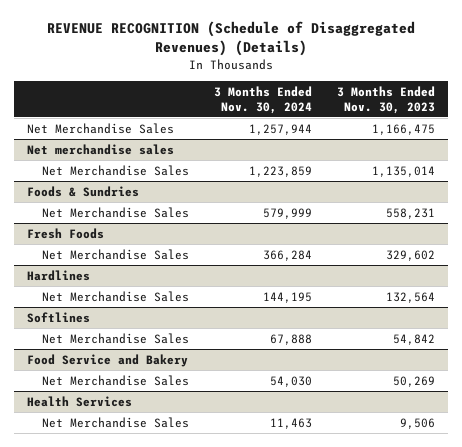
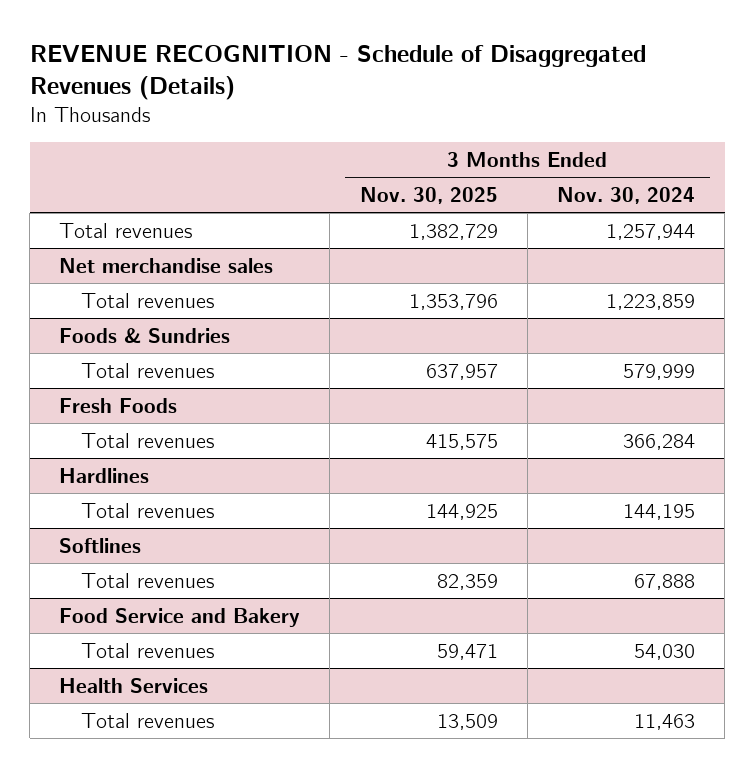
[47,21,416,57] REVENUE RECOGNITION (Schedule of Disaggregated Revenues) (Details) -> [29,44,646,100] REVENUE RECOGNITION - Schedule of Disaggregated Revenues (Details)
[337,85,436,114] 3 Months Ended Nov. 30, 2023 -> none
none -> [359,186,498,204] Nov. 30, 2025
[26,122,174,134] Net Merchandise Sales -> [59,222,193,238] Total revenues
[42,164,190,176] Net Merchandise Sales -> [80,292,214,308] Total revenues
[42,206,190,218] Net Merchandise Sales -> [80,362,214,378] Total revenues
[42,248,190,260] Net Merchandise Sales -> [80,432,214,448] Total revenues
[42,290,190,302] Net Merchandise Sales -> [80,502,214,518] Total revenues
[42,332,190,344] Net Merchandise Sales -> [80,572,214,588] Total revenues
[42,374,190,386] Net Merchandise Sales -> [80,642,214,658] Total revenues
[42,416,190,428] Net Merchandise Sales -> [80,712,214,728] Total revenues

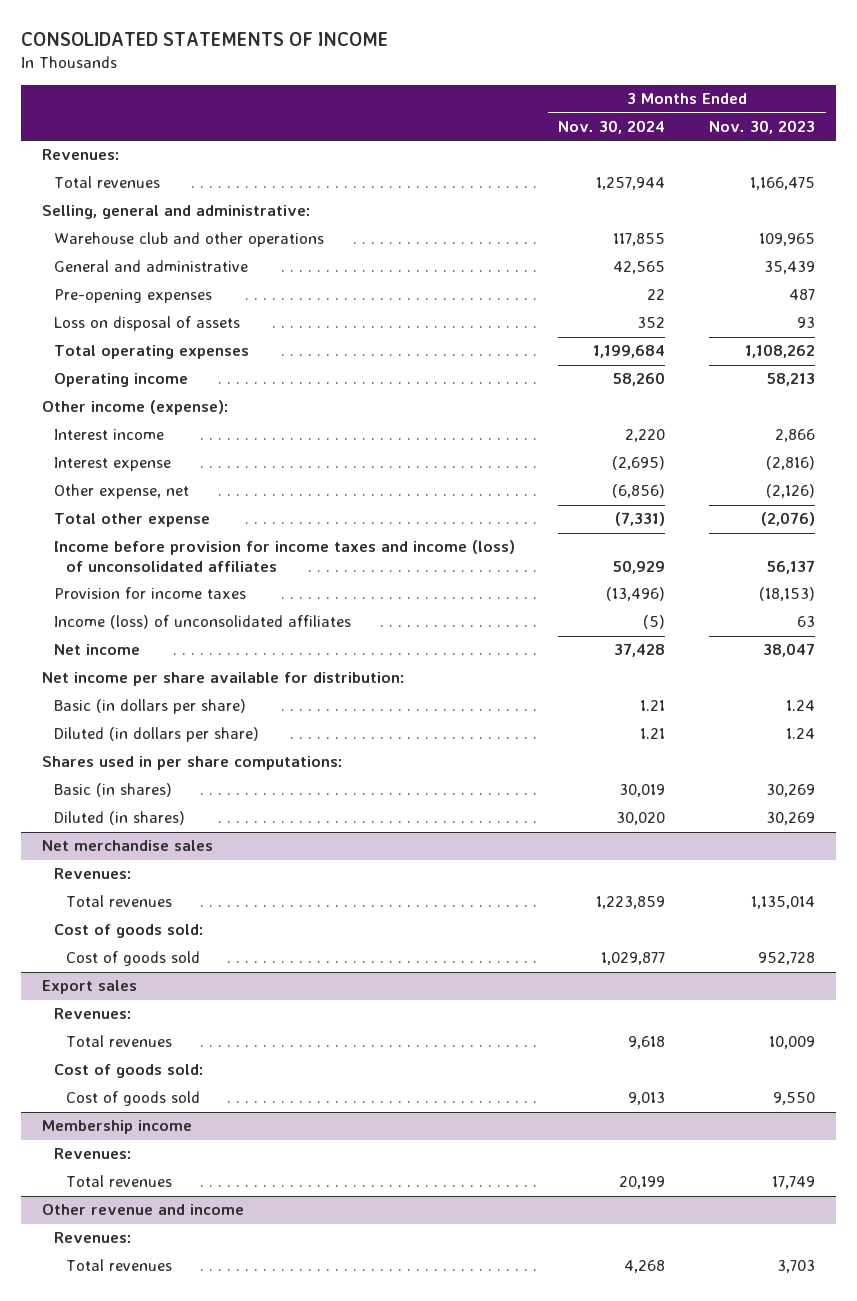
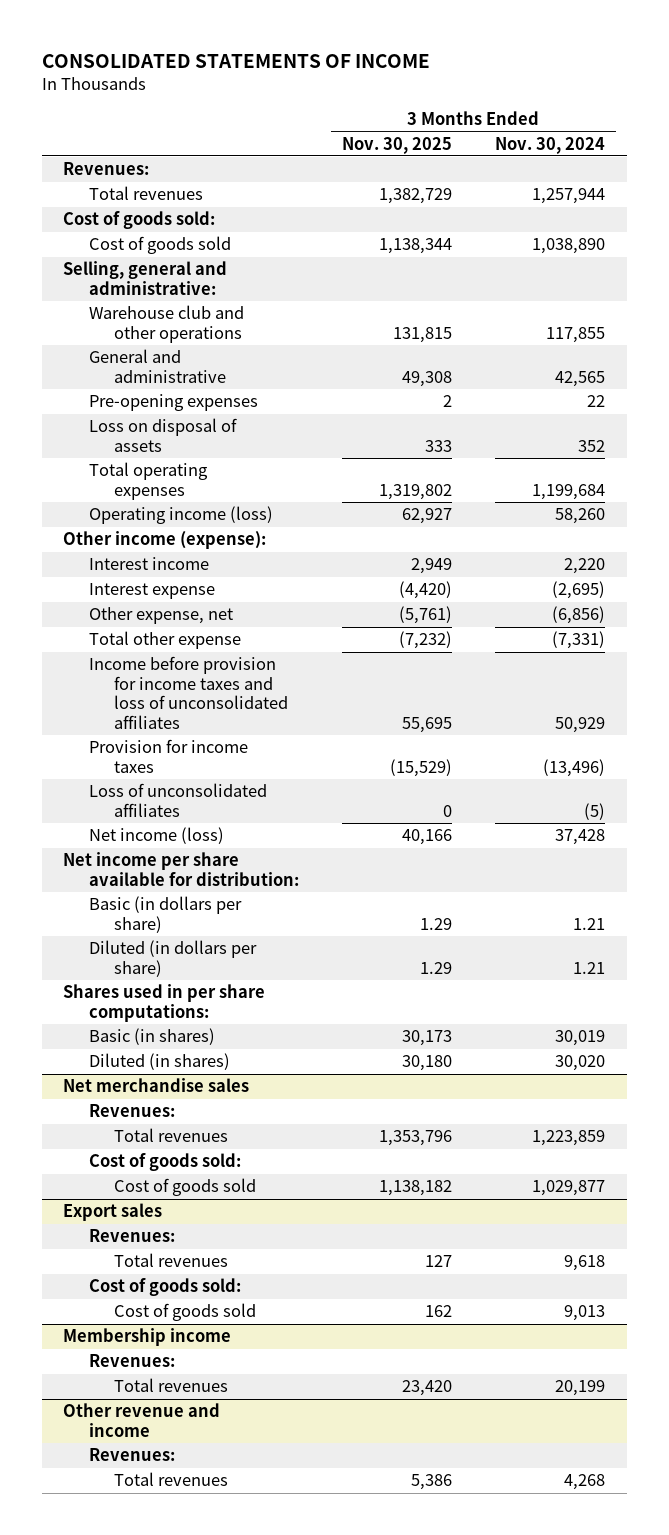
[708,119,815,134] Nov. 30, 2023 -> none
none -> [341,136,452,154] Nov. 30, 2025
none -> [63,211,216,230] Cost of goods sold:
none -> [88,236,231,255] Cost of goods sold
[54,373,189,388] Operating income -> [88,506,273,525] Operating income (loss)
[54,540,516,573] Income before provision for income taxes and income (loss) of unconsolidated affiliates -> [88,656,288,729] Income before provision for income taxes and loss of unconsolidated affiliates
[54,615,352,630] Income (loss) of unconsolidated affiliates -> [88,783,267,817] Loss of unconsolidated affiliates
[54,644,141,656] Net income -> [88,827,224,845] Net income (loss)

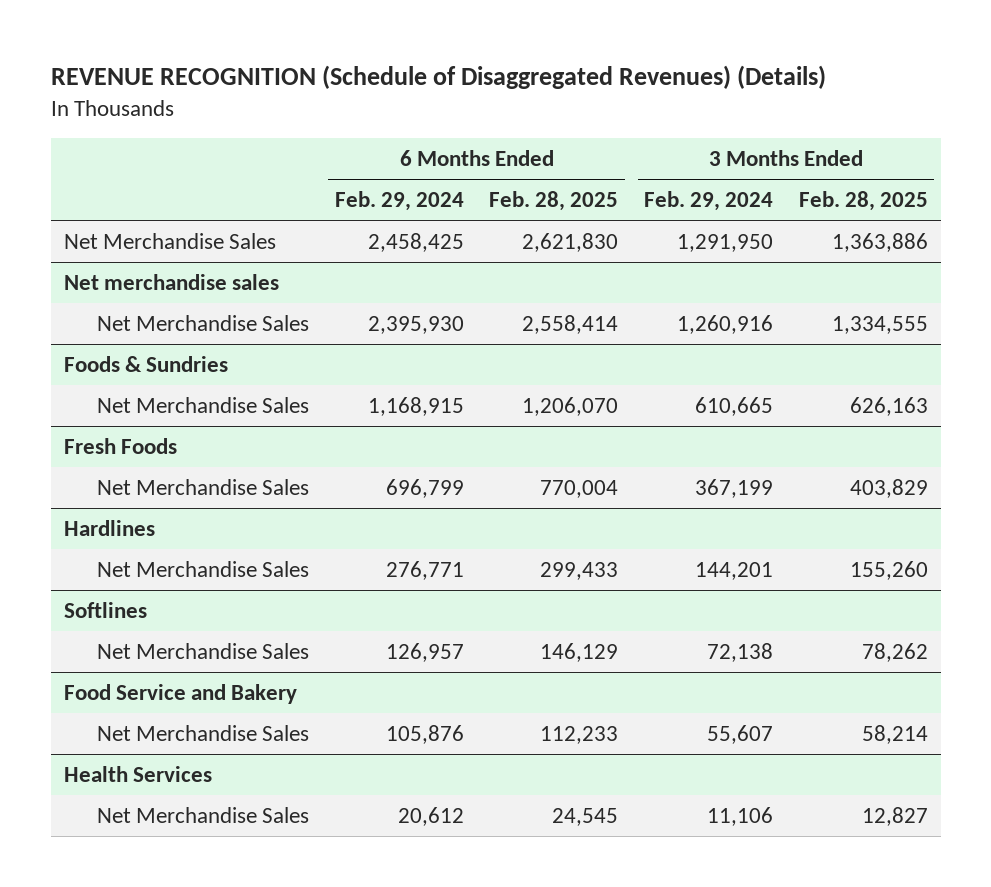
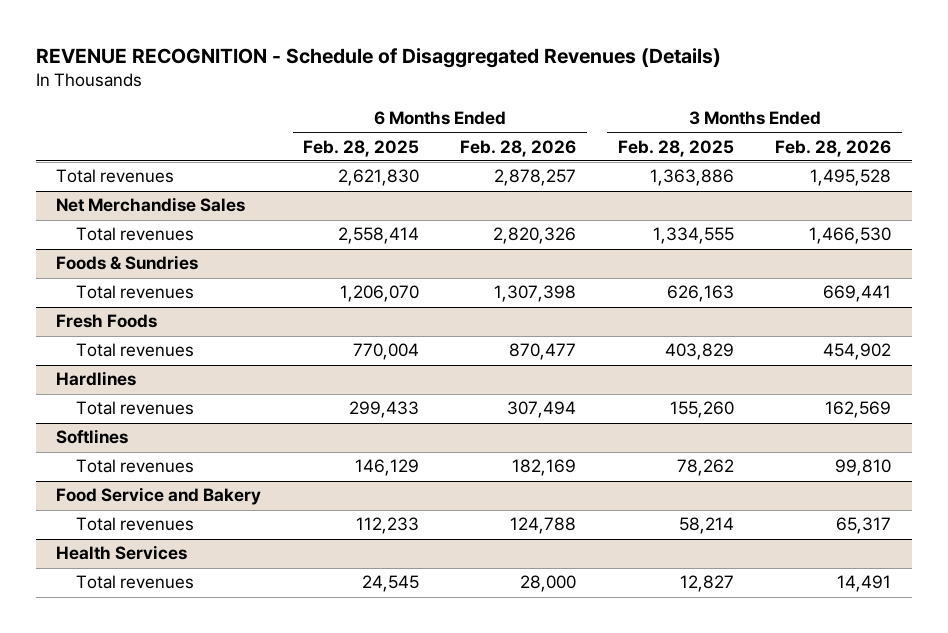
[50,65,826,90] REVENUE RECOGNITION (Schedule of Disaggregated Revenues) (Details) -> [35,47,721,68] REVENUE RECOGNITION - Schedule of Disaggregated Revenues (Details)
[334,190,464,211] Feb. 29, 2024 -> none
[644,190,774,211] Feb. 29, 2024 -> none
none -> [460,139,577,157] Feb. 28, 2026
none -> [775,139,892,157] Feb. 28, 2026
[63,232,276,249] Net Merchandise Sales -> [56,169,175,184] Total revenues
[63,273,279,290] Net merchandise sales -> [56,197,246,213] Net Merchandise Sales
[97,314,310,331] Net Merchandise Sales -> [75,227,194,242] Total revenues
[97,396,310,413] Net Merchandise Sales -> [75,285,194,300] Total revenues
[97,478,310,495] Net Merchandise Sales -> [75,343,194,358] Total revenues
[97,560,310,577] Net Merchandise Sales -> [75,401,194,416] Total revenues
[97,642,310,659] Net Merchandise Sales -> [75,459,194,474] Total revenues
[97,724,310,741] Net Merchandise Sales -> [75,517,194,532] Total revenues
[97,806,310,823] Net Merchandise Sales -> [75,575,194,590] Total revenues

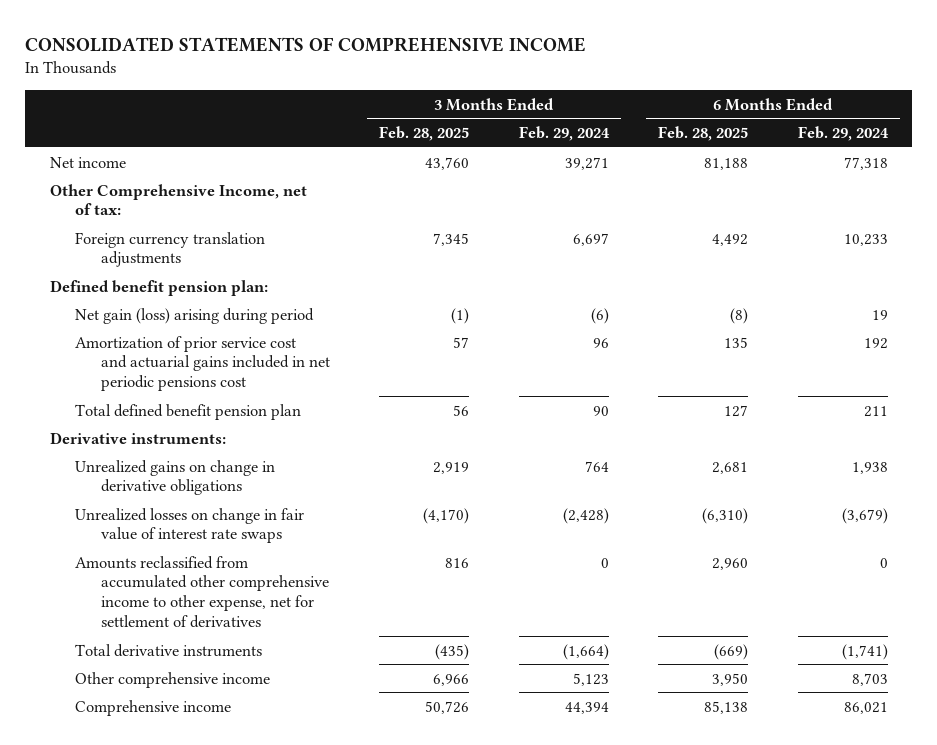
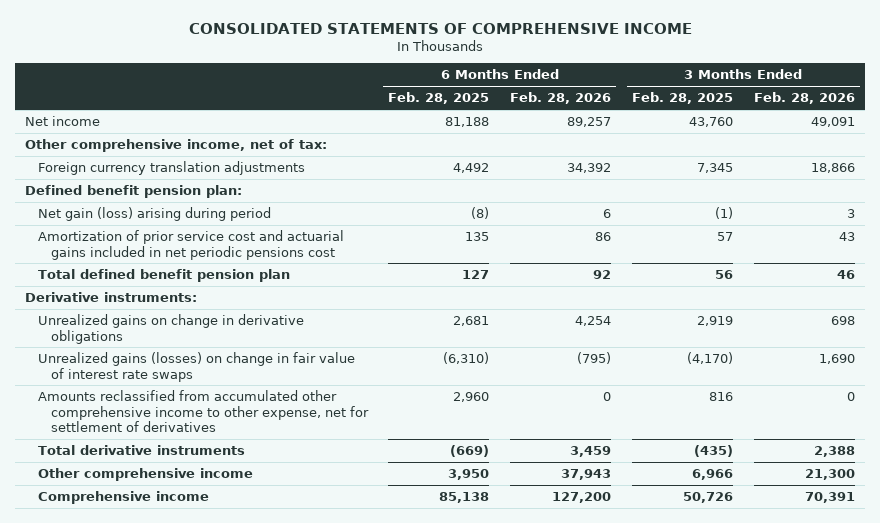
[518,125,610,141] Feb. 29, 2024 -> none
[797,125,889,141] Feb. 29, 2024 -> none
none -> [510,92,612,105] Feb. 28, 2026
none -> [753,92,855,105] Feb. 28, 2026
[49,183,307,216] Other Comprehensive Income, net of tax: -> [25,139,328,153] Other comprehensive income, net of tax:
[75,507,305,544] Unrealized losses on change in fair value of interest rate swaps -> [37,352,355,382] Unrealized gains (losses) on change in fair value of interest rate swaps

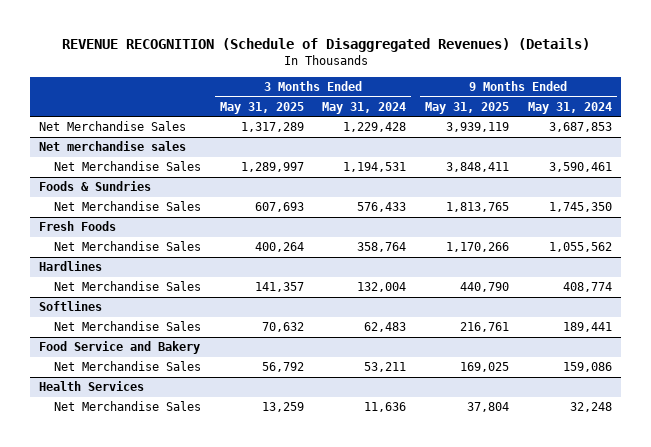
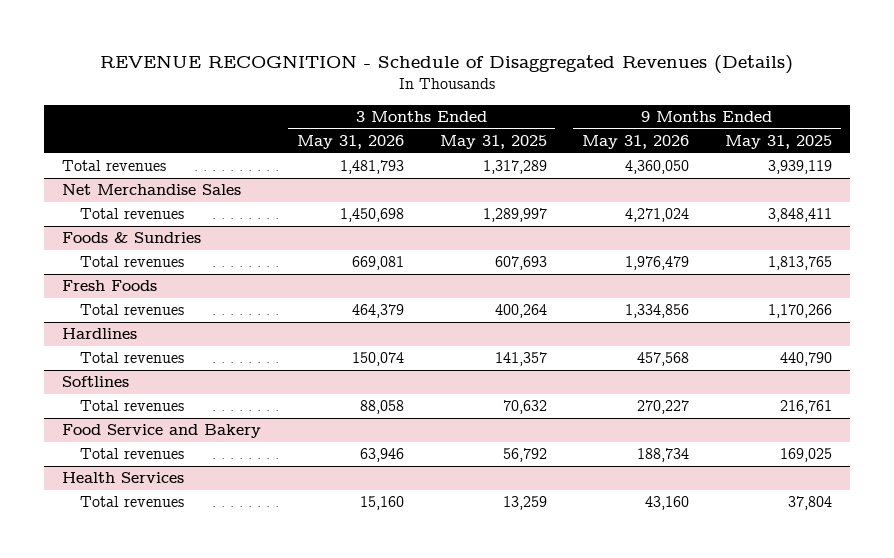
[61,37,590,52] REVENUE RECOGNITION (Schedule of Disaggregated Revenues) (Details) -> [100,55,794,75] REVENUE RECOGNITION - Schedule of Disaggregated Revenues (Details)
[322,101,407,114] May 31, 2024 -> none
[527,101,612,114] May 31, 2024 -> none
none -> [296,135,404,150] May 31, 2026
none -> [582,135,690,150] May 31, 2026
[39,121,187,132] Net Merchandise Sales -> [62,160,167,172] Total revenues
[39,141,187,152] Net merchandise sales -> [62,184,242,196] Net Merchandise Sales
[53,161,201,172] Net Merchandise Sales -> [79,208,184,220] Total revenues
[53,201,201,212] Net Merchandise Sales -> [79,256,184,268] Total revenues
[53,241,201,252] Net Merchandise Sales -> [79,304,184,316] Total revenues
[53,281,201,292] Net Merchandise Sales -> [79,352,184,364] Total revenues
[53,321,201,332] Net Merchandise Sales -> [79,400,184,412] Total revenues
[53,361,201,372] Net Merchandise Sales -> [79,448,184,460] Total revenues
[53,401,201,412] Net Merchandise Sales -> [79,496,184,508] Total revenues

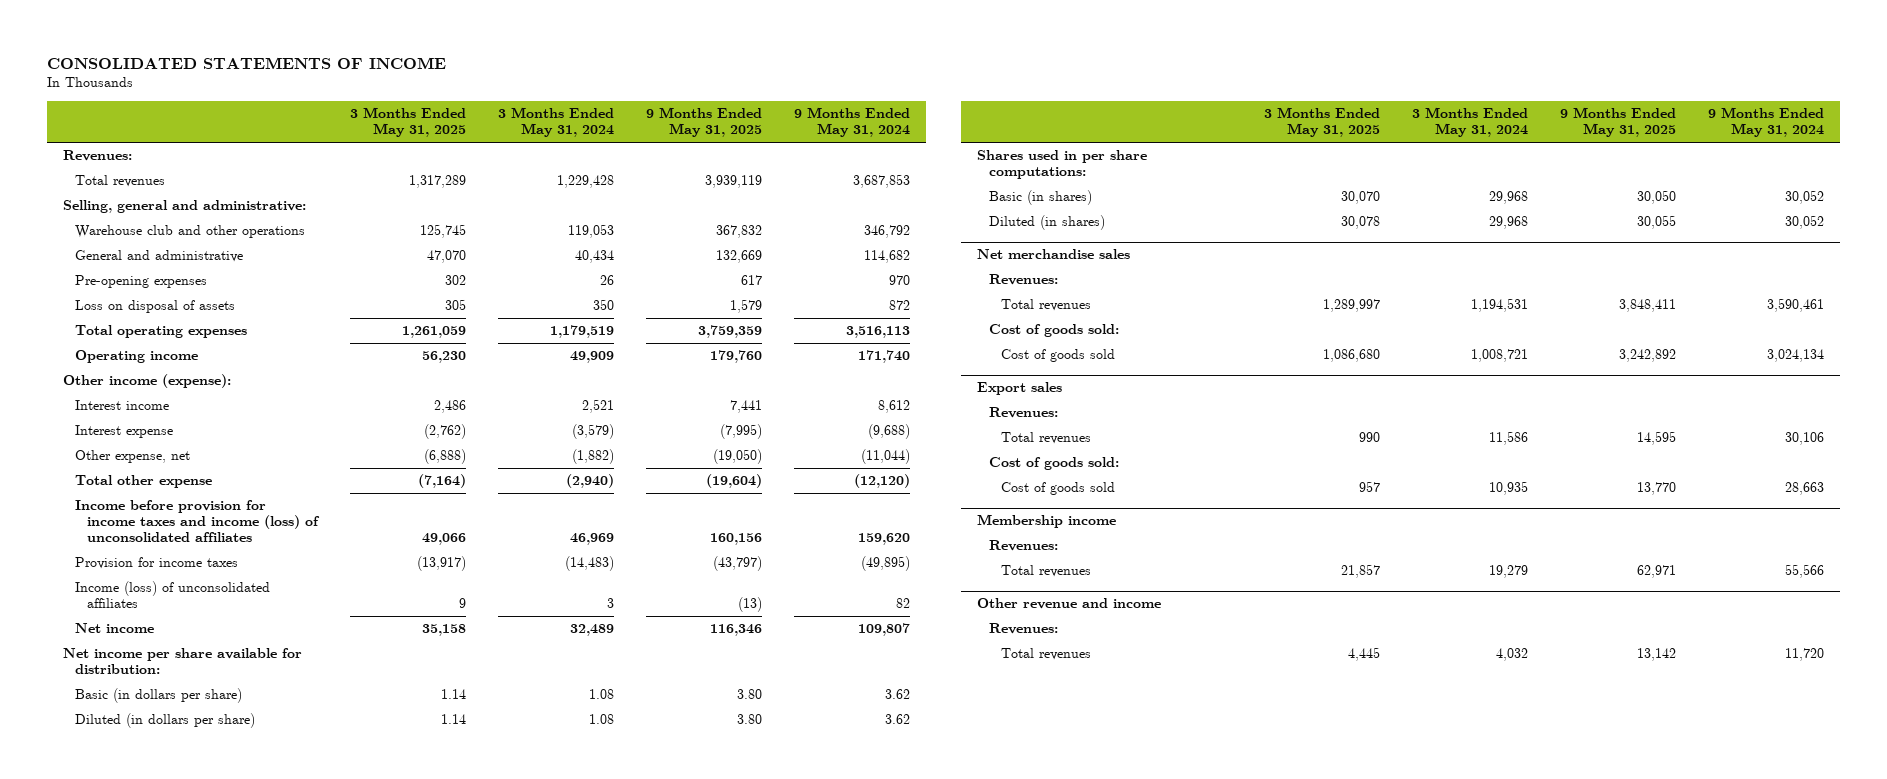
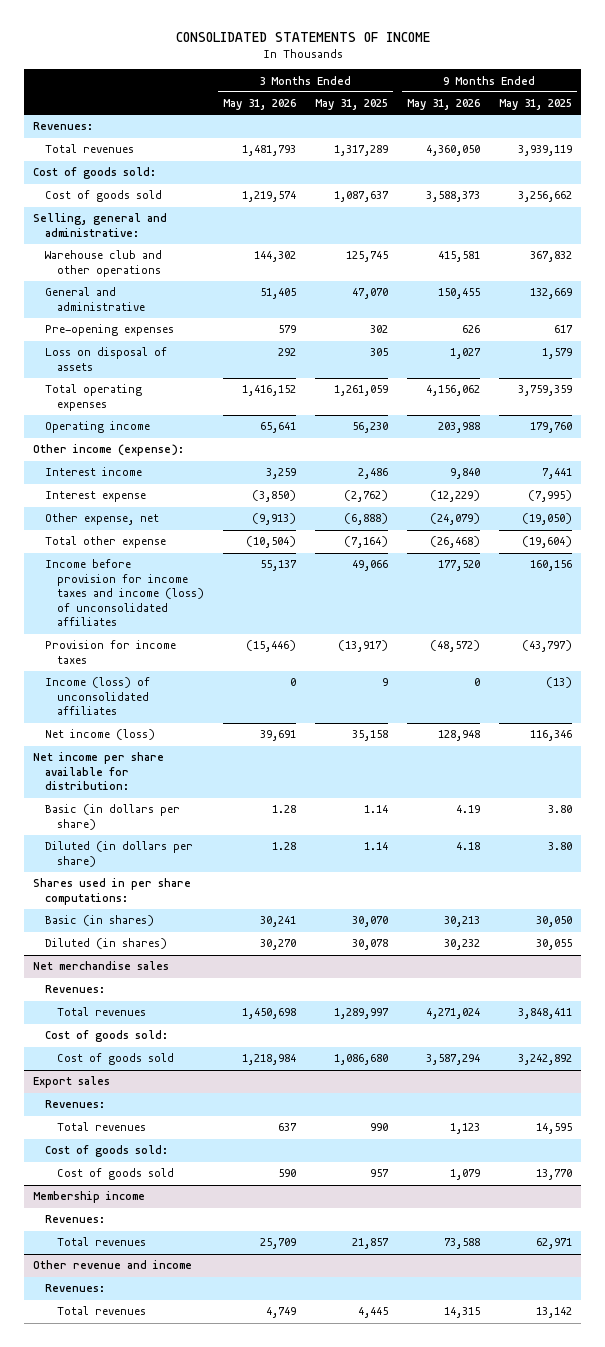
[498,107,615,138] 3 Months Ended May 31, 2024 -> none
[794,107,911,138] 9 Months Ended May 31, 2024 -> none
none -> [222,99,296,111] May 31, 2026
none -> [406,99,480,111] May 31, 2026
none -> [33,167,157,180] Cost of goods sold:
none -> [45,190,163,203] Cost of goods sold
[75,623,155,634] Net income -> [45,729,156,741] Net income (loss)

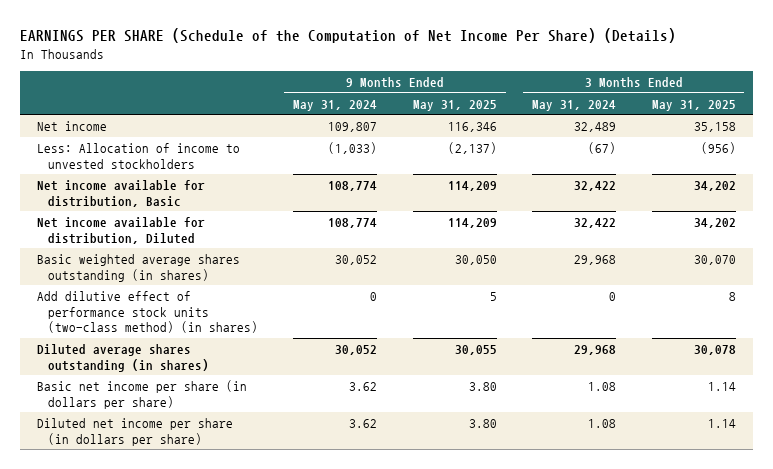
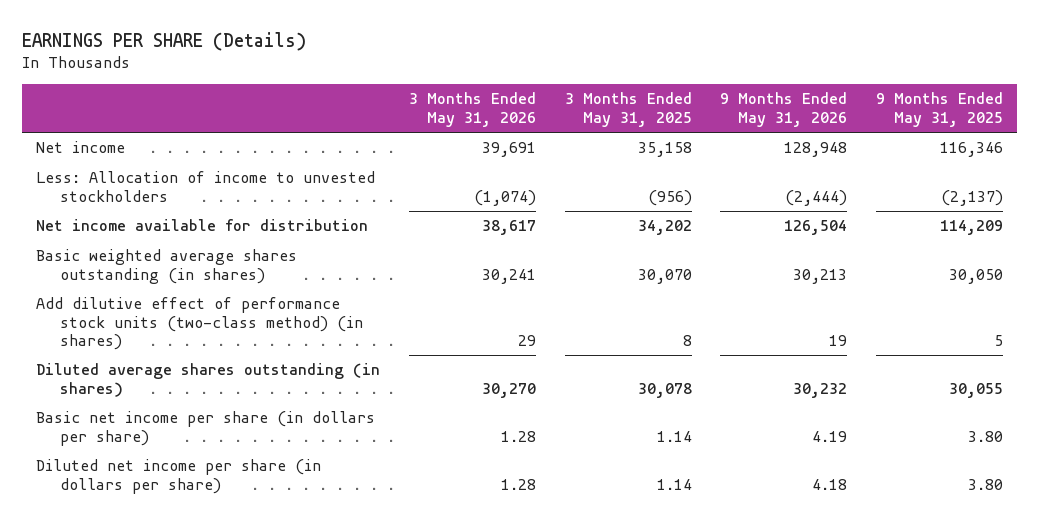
[19,27,676,43] EARNINGS PER SHARE (Schedule of the Computation of Net Income Per Share) (Details) -> [22,31,307,51] EARNINGS PER SHARE (Details)
[293,99,378,111] May 31, 2024 -> none
[532,99,617,111] May 31, 2024 -> none
none -> [409,92,537,127] 3 Months Ended May 31, 2026
none -> [720,92,848,127] 9 Months Ended May 31, 2026
[37,217,206,244] Net income available for distribution, Diluted -> none
[37,180,206,207] Net income available for distribution, Basic -> [36,219,369,232] Net income available for distribution

